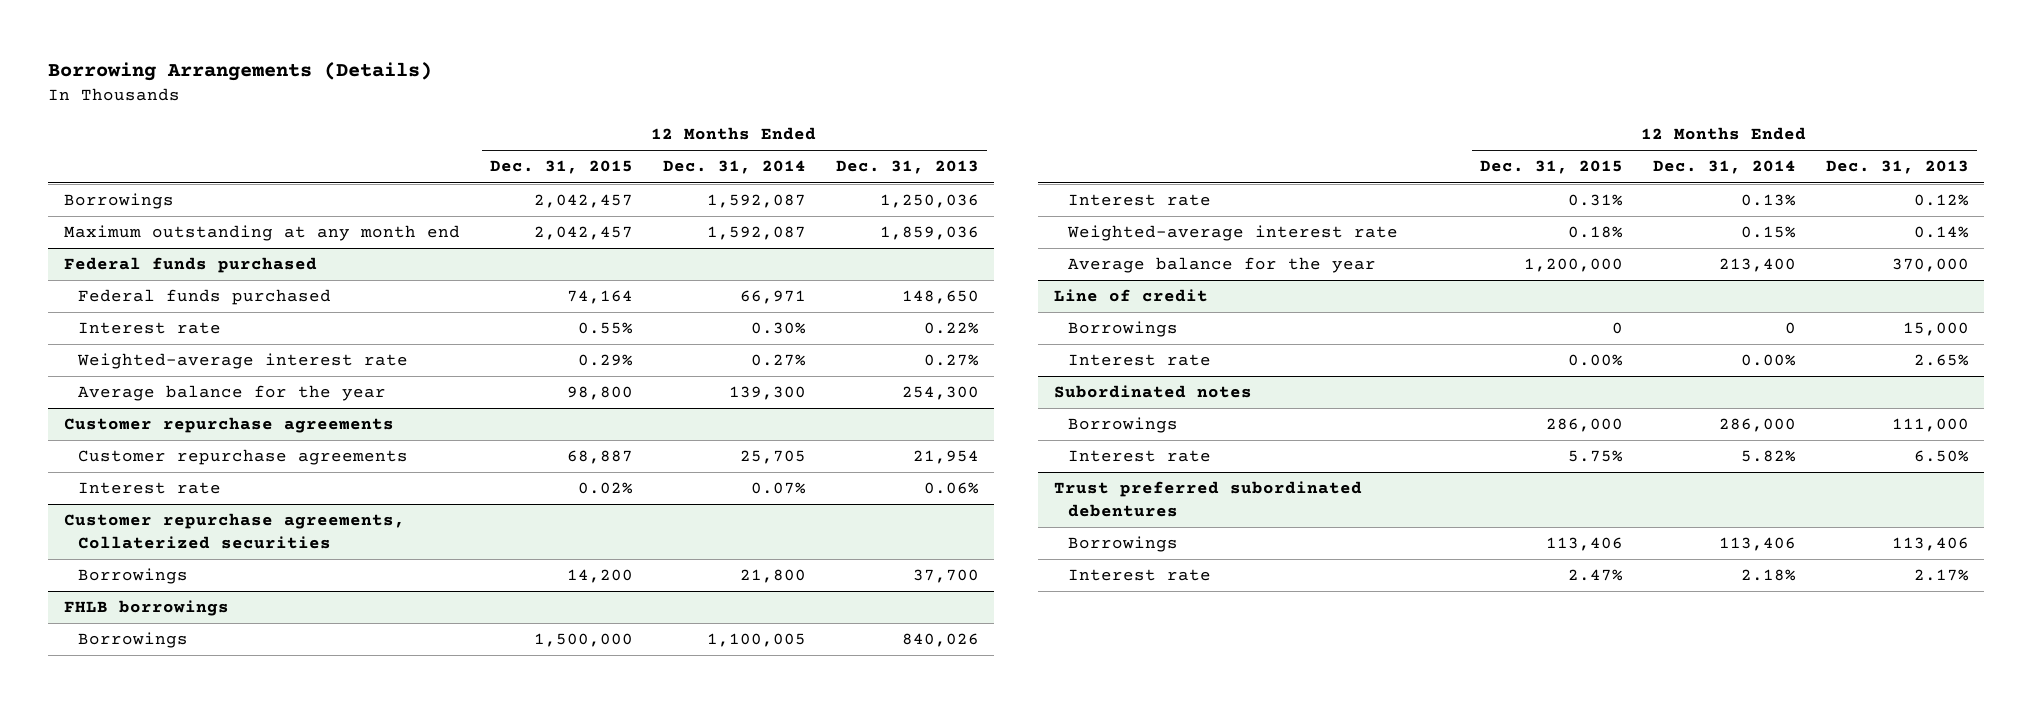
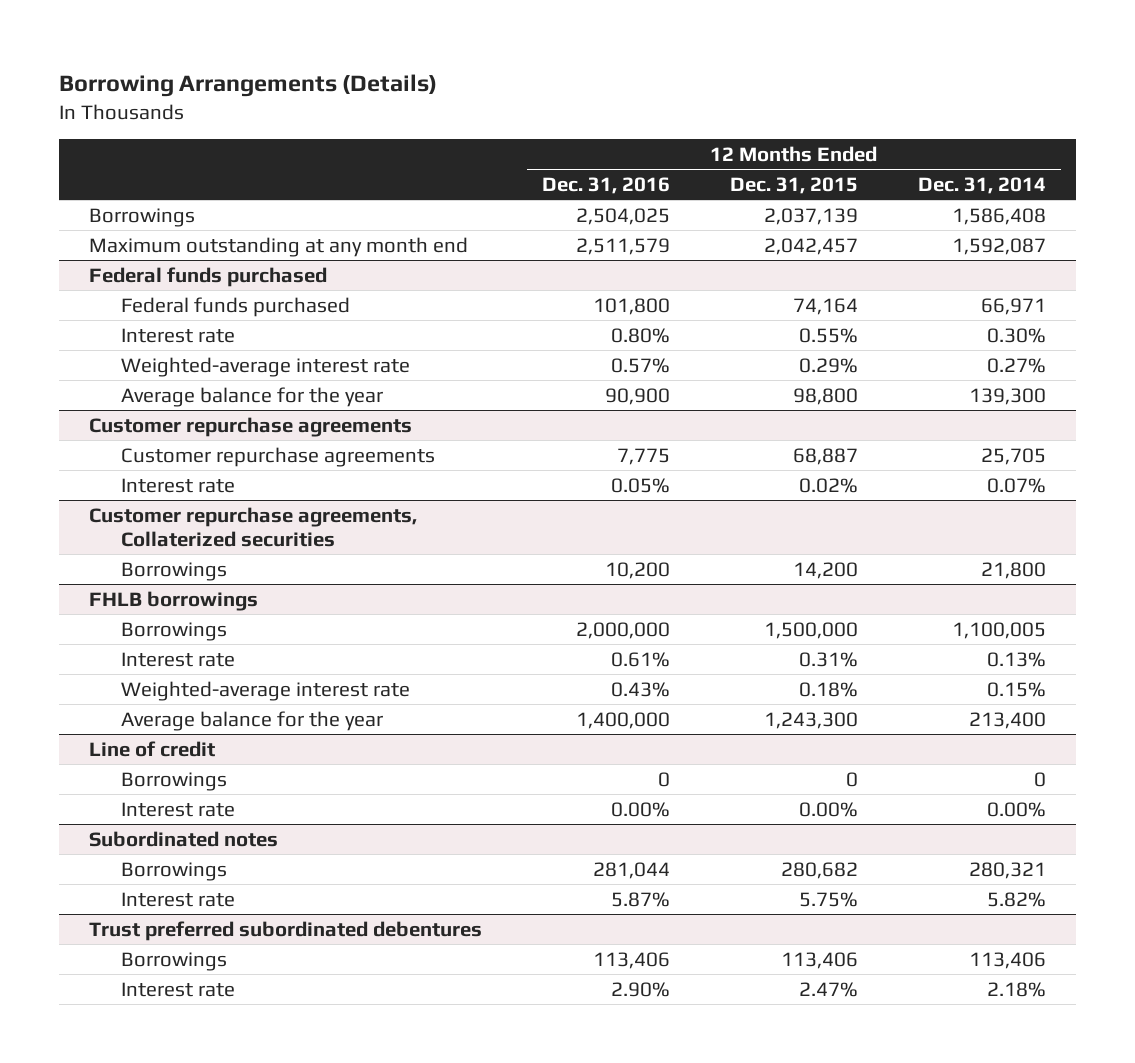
[836,160,980,175] Dec. 31, 2013 -> none
none -> [542,176,671,194] Dec. 31, 2016
[533,194,633,209] 2,042,457 -> [764,207,859,225] 2,037,139
[706,194,806,209] 1,592,087 -> [951,207,1046,225] 1,586,408
[1523,258,1623,273] 1,200,000 -> [764,711,859,729] 1,243,300
[1545,418,1623,433] 286,000 -> [781,861,859,879] 280,682
[1718,418,1796,433] 286,000 -> [968,861,1046,879] 280,321

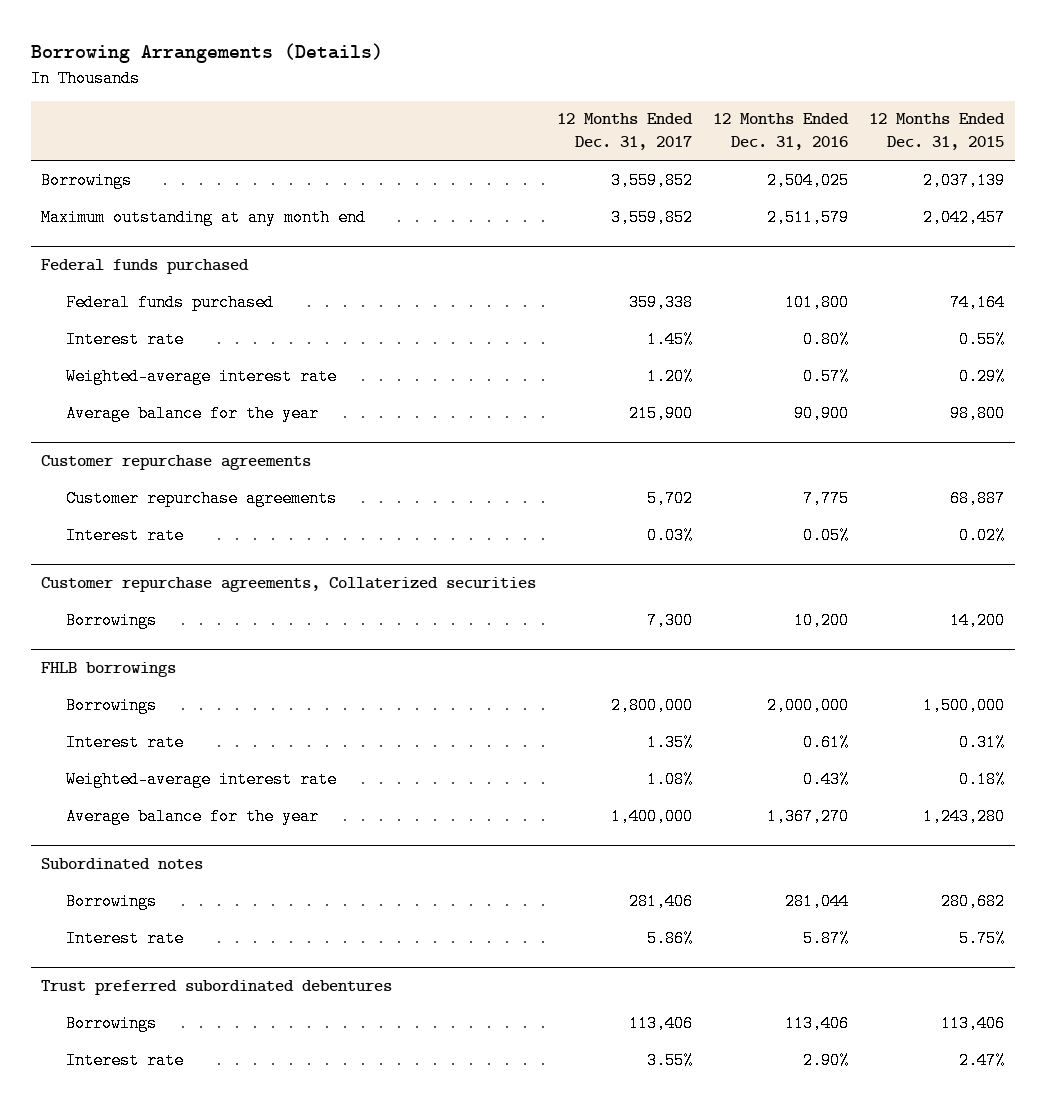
[917,176,1046,194] Dec. 31, 2014 -> none
none -> [557,113,694,151] 12 Months Ended Dec. 31, 2017
[89,740,216,757] Line of credit -> none
[120,771,227,791] Borrowings -> none
[120,801,235,817] Interest rate -> none
[576,711,671,729] 1,400,000 -> [767,807,850,825] 1,367,270
[764,711,859,729] 1,243,300 -> [923,807,1006,825] 1,243,280

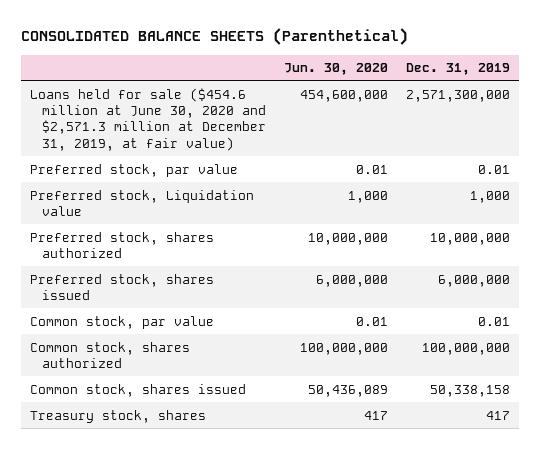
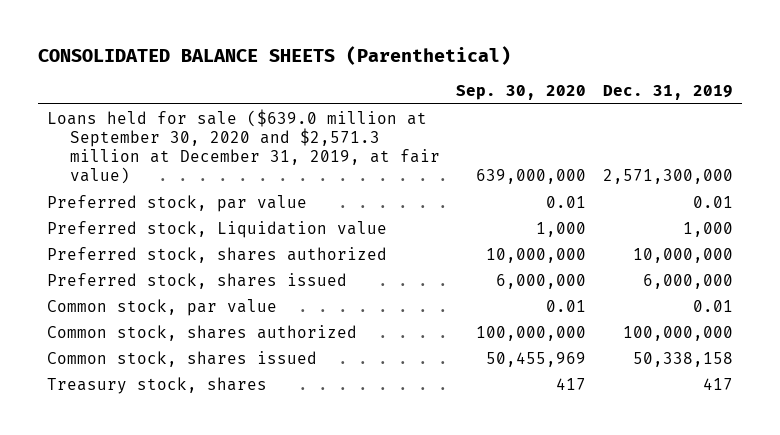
[283,63,388,76] Jun. 30, 2020 -> none
none -> [456,85,587,101] Sep. 30, 2020
[29,87,266,151] Loans held for sale ($454.6 million at June 30, 2020 and $2,571.3 million at December 31, 2019, at fair value) -> [46,108,440,185] Loans held for sale ($639.0 million at September 30, 2020 and $2,571.3 million at December 31, 2019, at fair value)

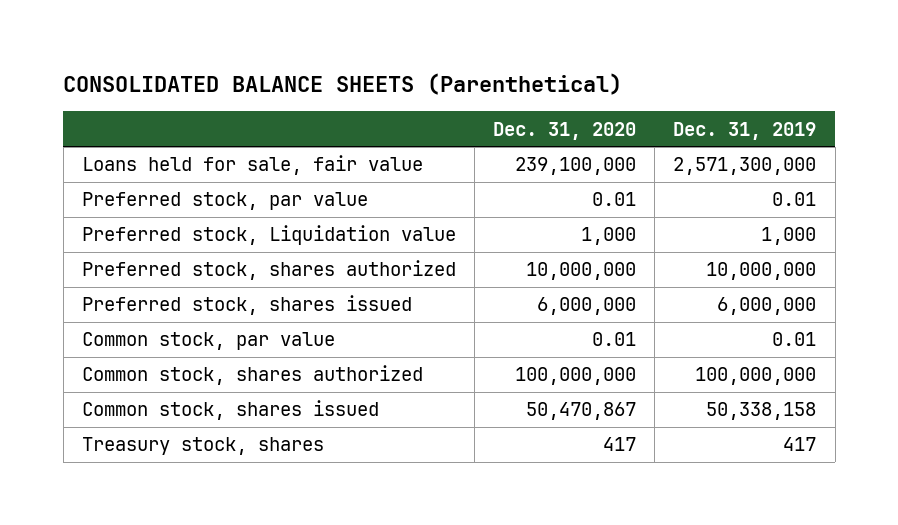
[456,85,587,101] Sep. 30, 2020 -> none
none -> [493,121,637,140] Dec. 31, 2020
[46,108,440,185] Loans held for sale ($639.0 million at September 30, 2020 and $2,571.3 million at December 31, 2019, at fair value) -> [81,155,423,176] Loans held for sale, fair value

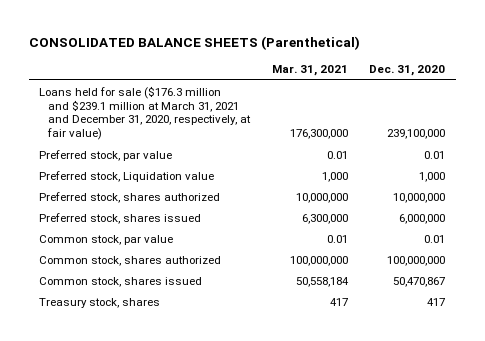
[673,121,817,140] Dec. 31, 2019 -> none
none -> [271,65,348,77] Mar. 31, 2021
[81,155,423,176] Loans held for sale, fair value -> [39,85,252,141] Loans held for sale ($176.3 million and $239.1 million at March 31, 2021 and December 31, 2020, respectively, at fair value)

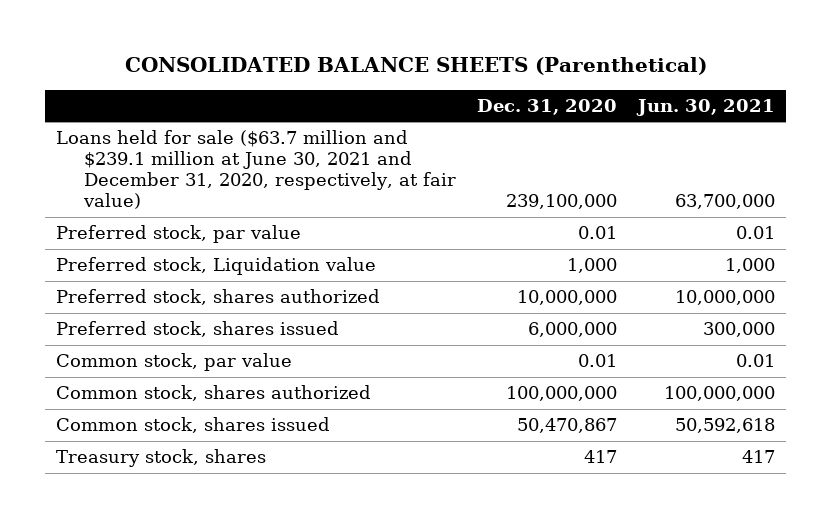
[271,65,348,77] Mar. 31, 2021 -> none
none -> [636,98,776,116] Jun. 30, 2021
[39,85,252,141] Loans held for sale ($176.3 million and $239.1 million at March 31, 2021 and December 31, 2020, respectively, at fair value) -> [56,130,456,210] Loans held for sale ($63.7 million and $239.1 million at June 30, 2021 and December 31, 2020, respectively, at fair value)

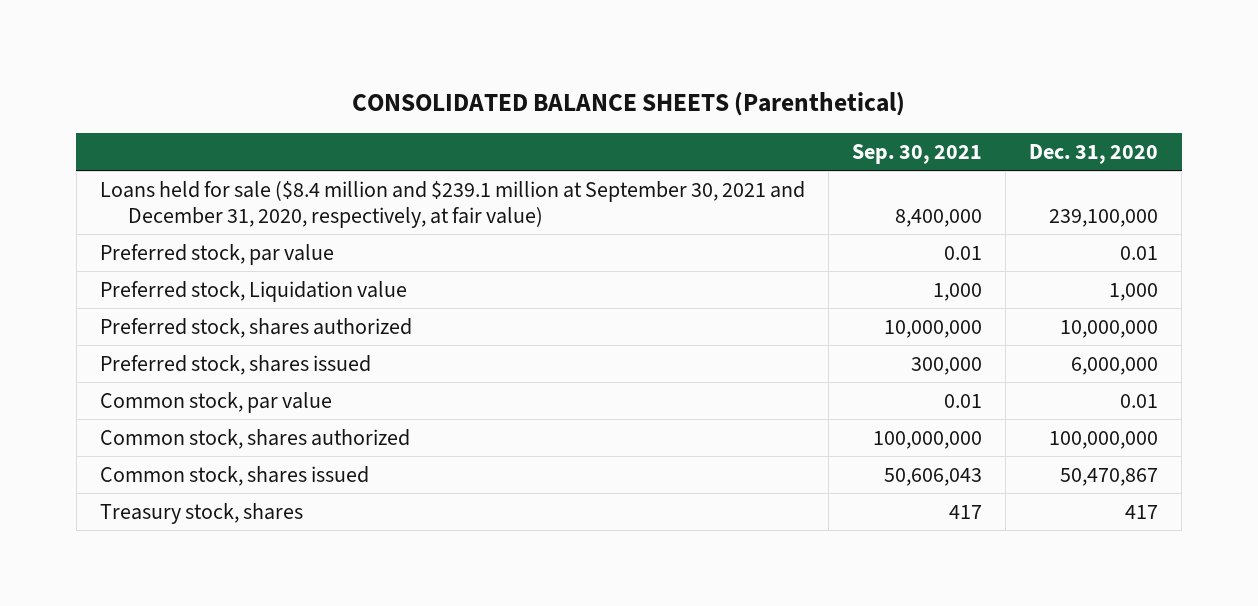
[636,98,776,116] Jun. 30, 2021 -> none
none -> [852,143,983,164] Sep. 30, 2021
[56,130,456,210] Loans held for sale ($63.7 million and $239.1 million at June 30, 2021 and December 31, 2020, respectively, at fair value) -> [99,180,805,229] Loans held for sale ($8.4 million and $239.1 million at September 30, 2021 and December 31, 2020, respectively, at fair value)

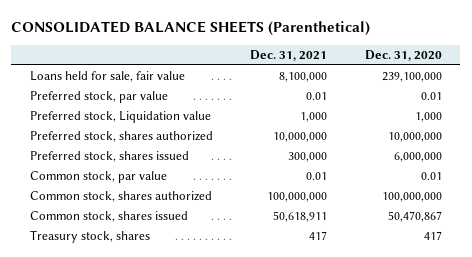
[852,143,983,164] Sep. 30, 2021 -> none
none -> [250,50,328,62] Dec. 31, 2021
[99,180,805,229] Loans held for sale ($8.4 million and $239.1 million at September 30, 2021 and December 31, 2020, respectively, at fair value) -> [30,71,186,83] Loans held for sale, fair value

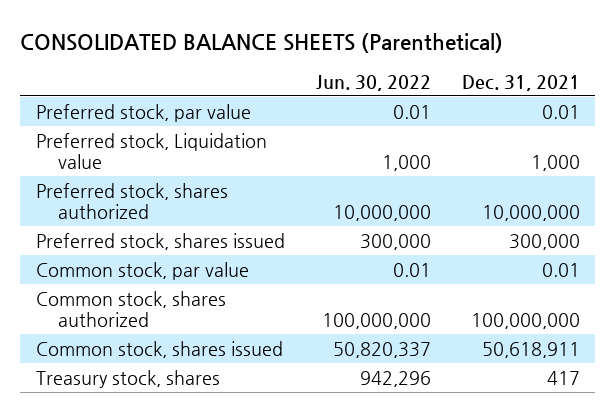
[364,50,442,62] Dec. 31, 2020 -> none
none -> [315,74,431,91] Jun. 30, 2022
[30,71,186,83] Loans held for sale, fair value -> none

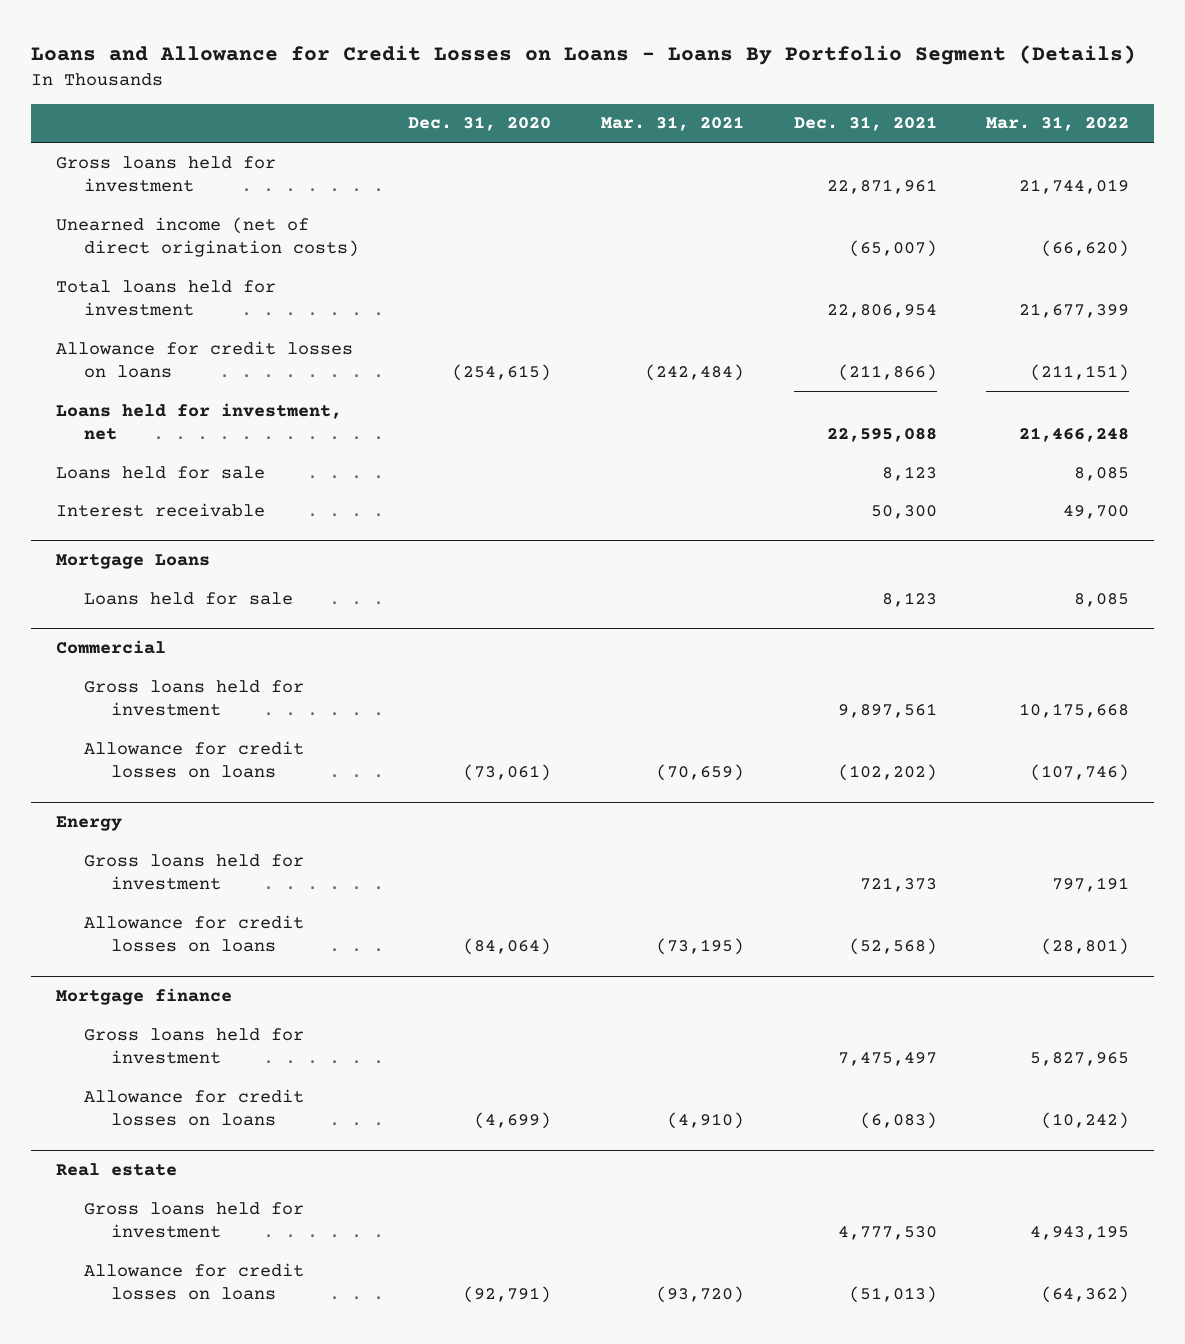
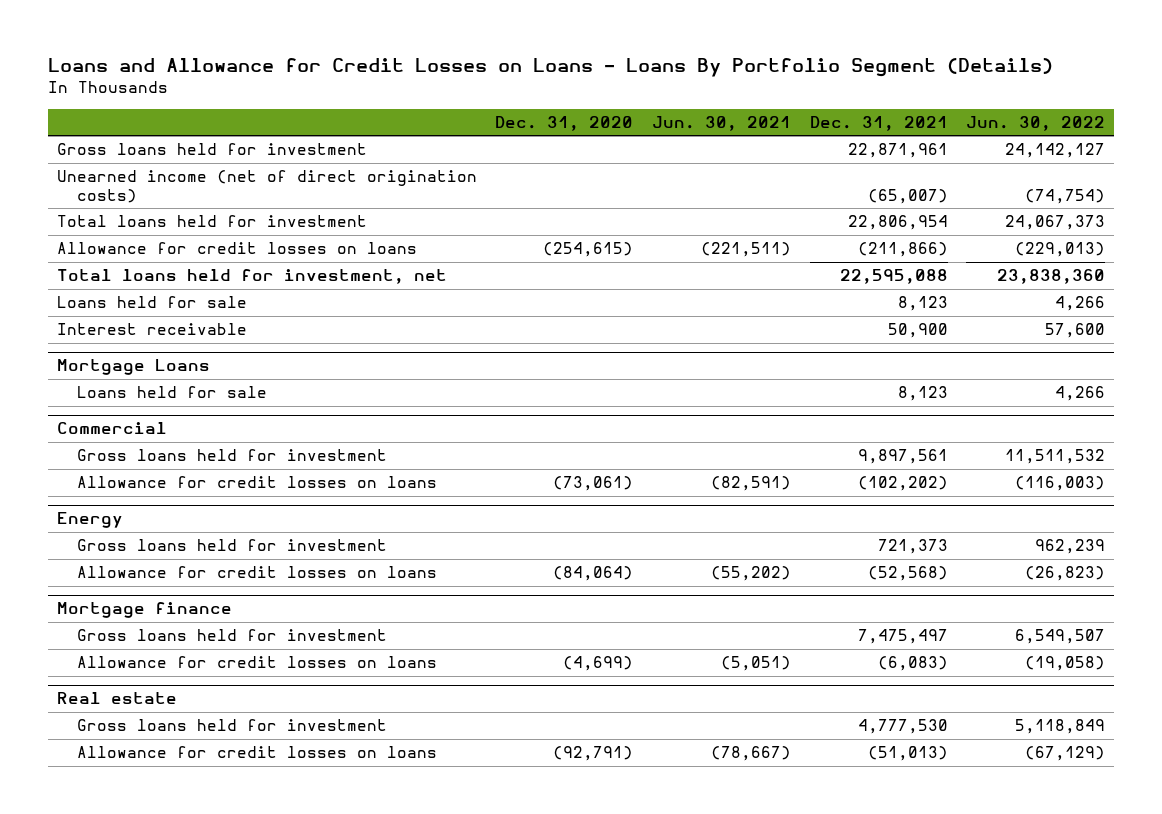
[601,116,745,132] Mar. 31, 2021 -> none
[986,116,1130,132] Mar. 31, 2022 -> none
none -> [651,115,791,131] Jun. 30, 2021
none -> [966,115,1106,131] Jun. 30, 2022
[56,402,343,441] Loans held for investment, net -> [56,269,447,285] Total loans held for investment, net
[870,504,937,519] 50,300 -> [887,323,948,339] 50,900

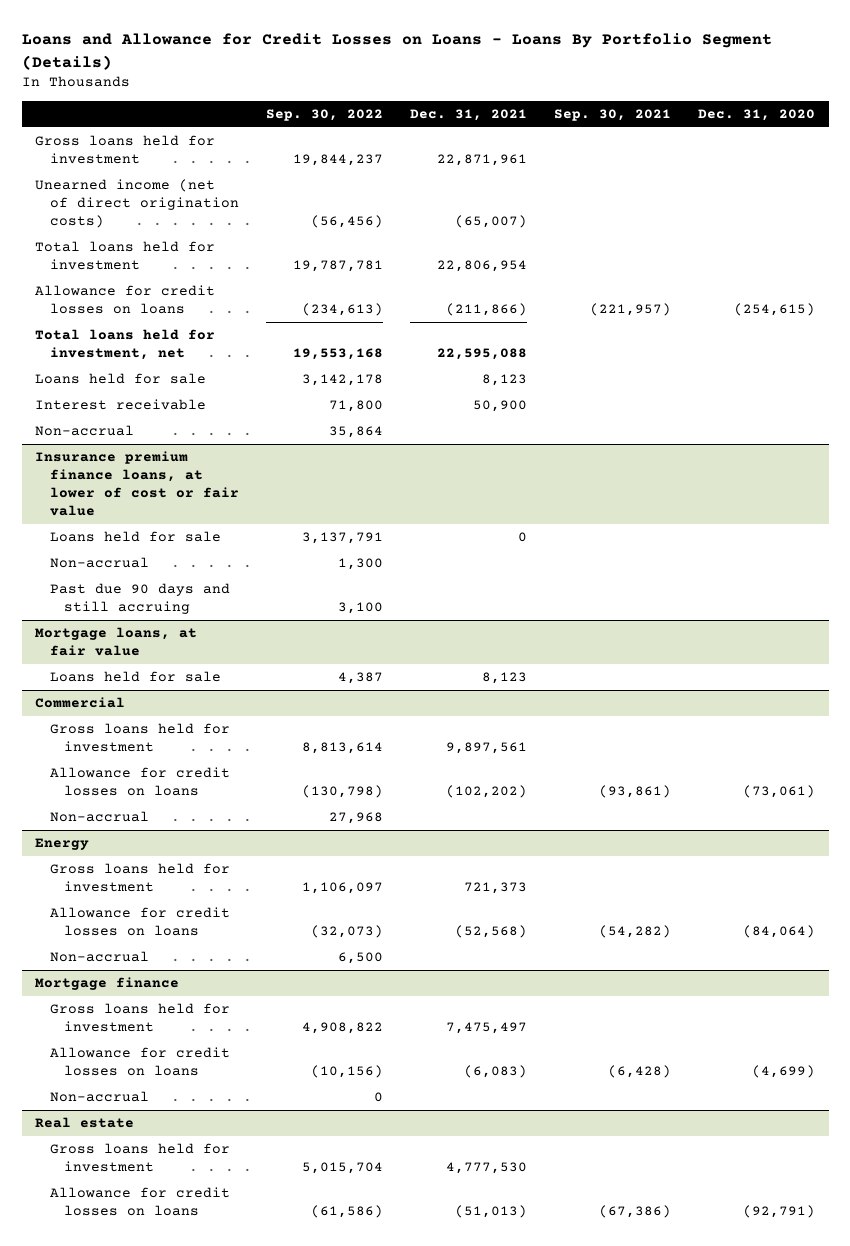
[651,115,791,131] Jun. 30, 2021 -> none
[966,115,1106,131] Jun. 30, 2022 -> none
none -> [265,109,383,122] Sep. 30, 2022
none -> [554,109,672,122] Sep. 30, 2021
none -> [35,425,135,437] Non-accrual
none -> [35,451,239,517] Insurance premium finance loans, at lower of cost or fair value
none -> [49,531,221,543] Loans held for sale
none -> [49,557,149,569] Non-accrual
none -> [49,583,230,615] Past due 90 days and still accruing
[56,359,210,376] Mortgage Loans -> [35,627,198,657] Mortgage loans, at fair value
none -> [49,811,149,823] Non-accrual
none -> [49,951,149,963] Non-accrual
none -> [49,1091,149,1103] Non-accrual

